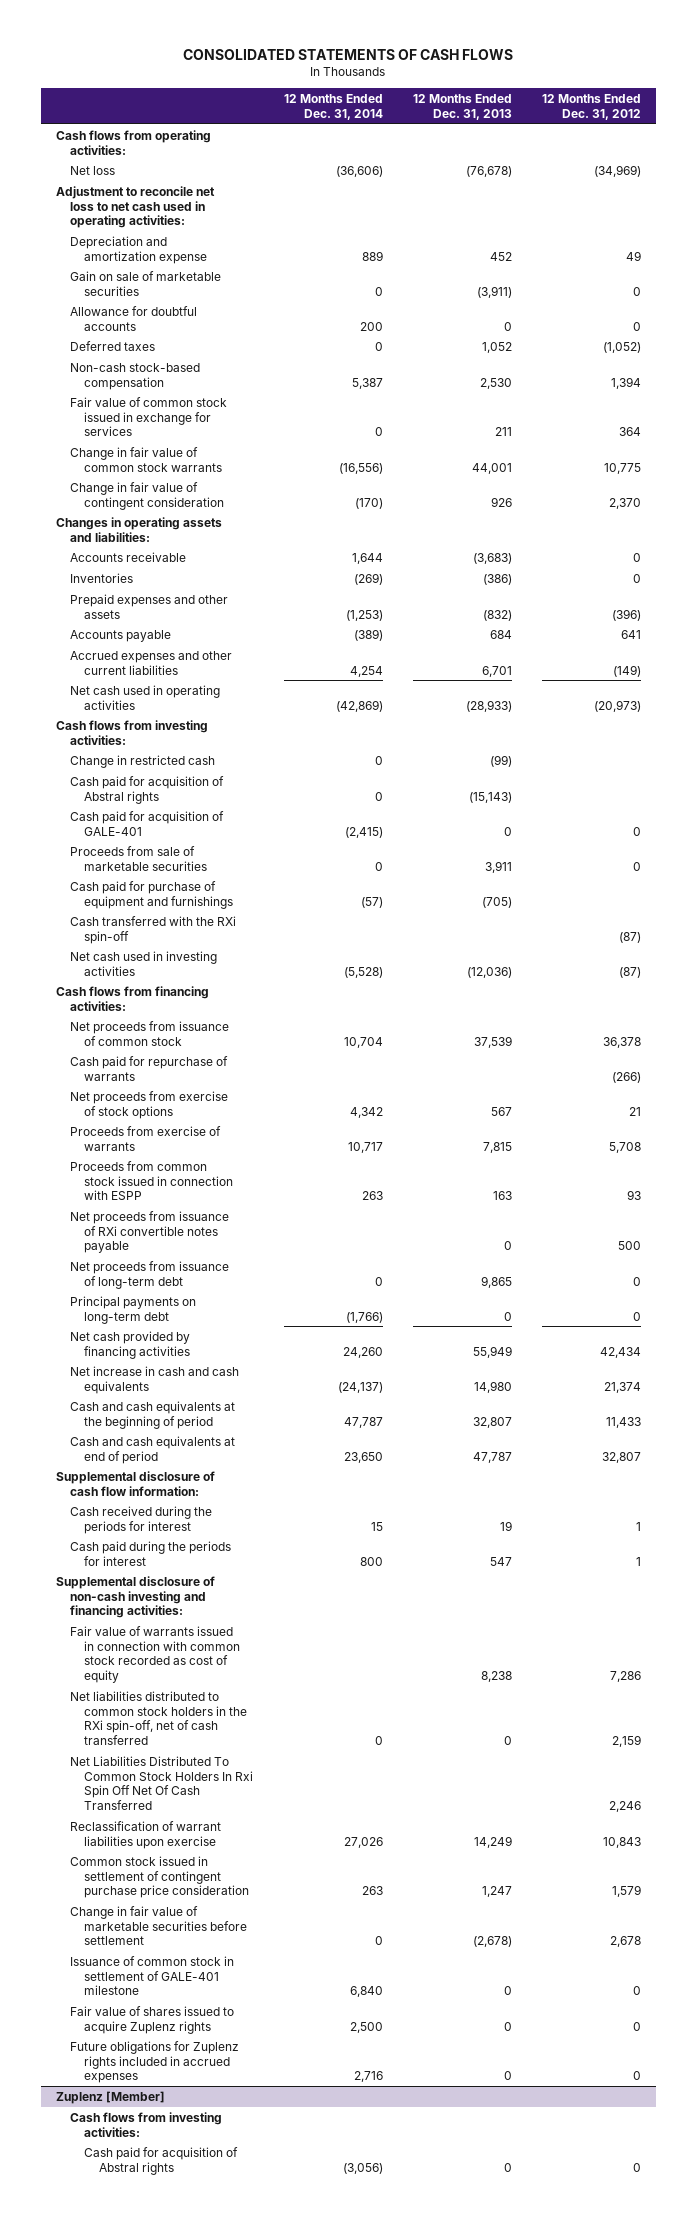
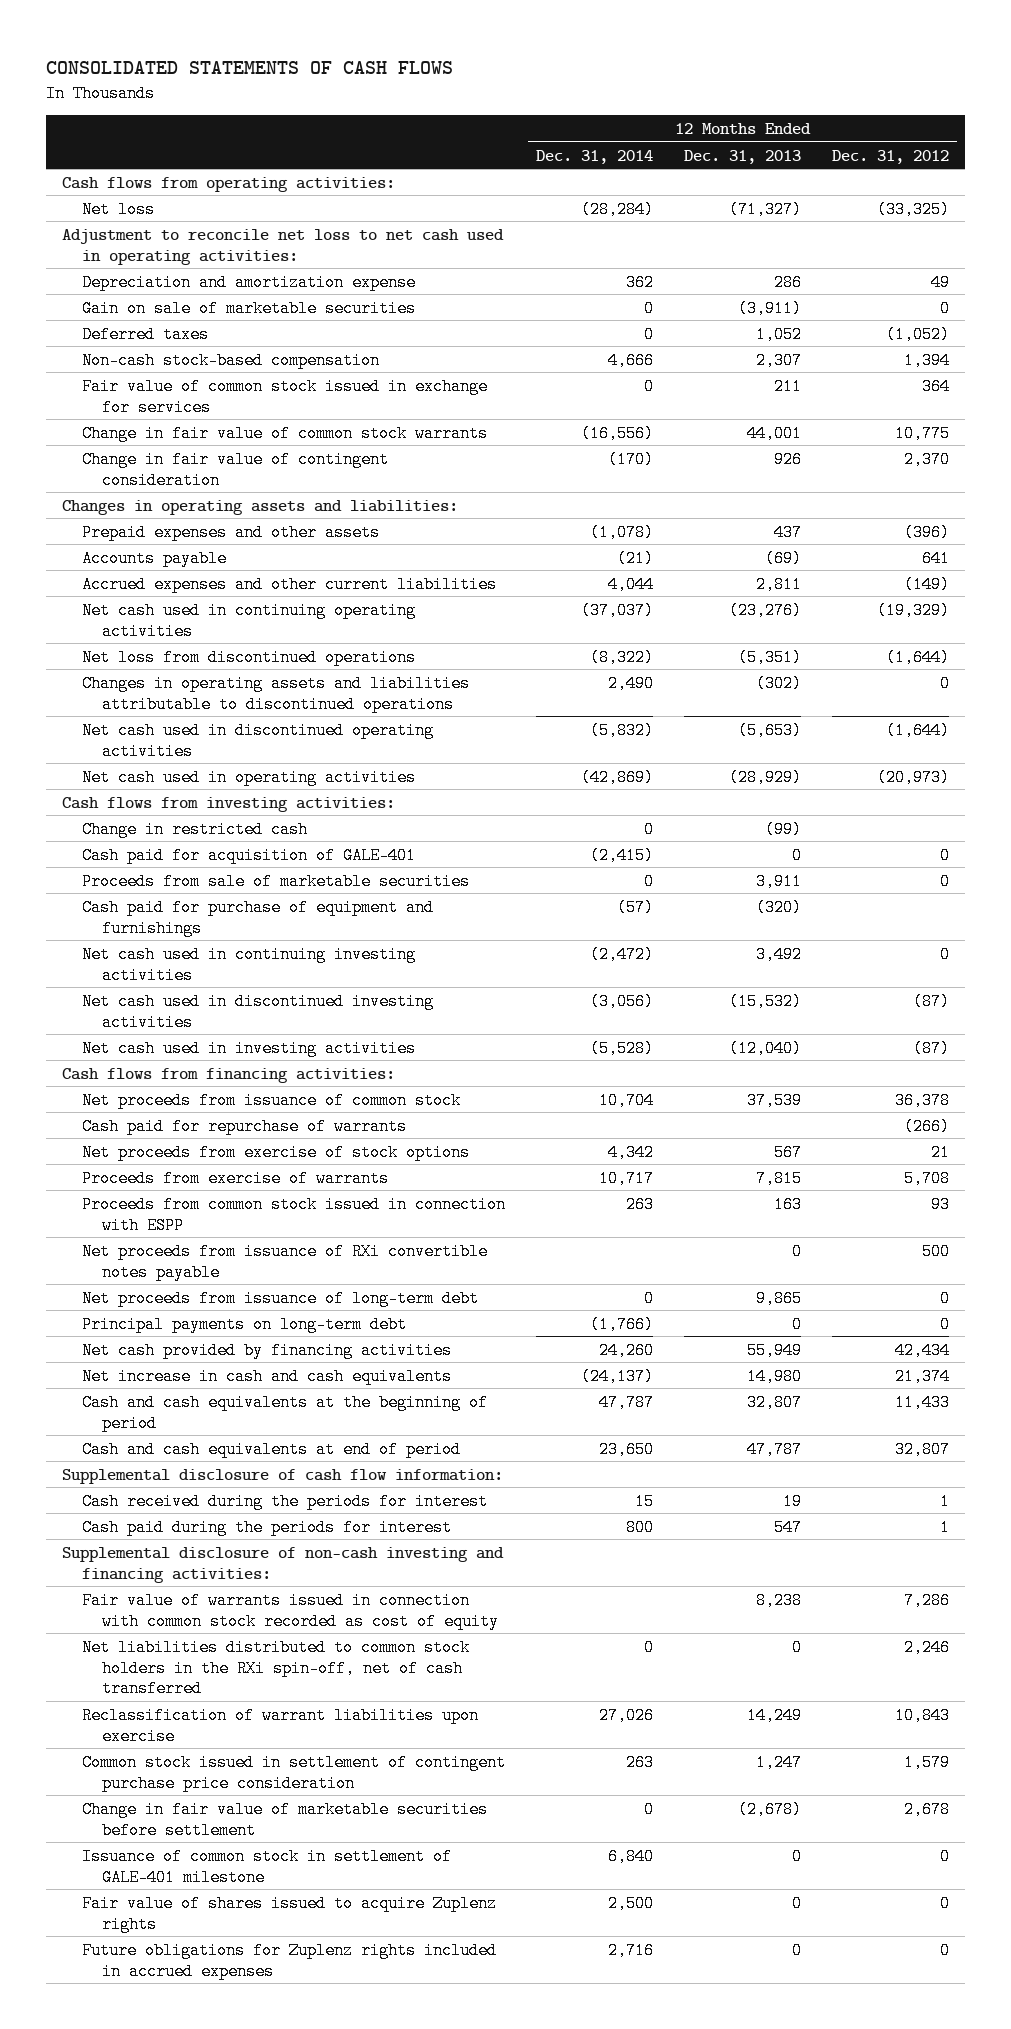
[335,165,383,177] (36,606) -> [581,200,655,218] (28,284)
[465,165,512,177] (76,678) -> [729,200,803,218] (71,327)
[593,164,641,177] (34,969) -> [877,200,951,218] (33,325)
[361,250,383,261] 889 -> [626,273,655,291] 362
[489,251,512,261] 452 -> [774,273,803,291] 286
[70,305,198,331] Allowance for doubtful accounts -> none
[351,377,383,389] 5,387 -> [608,351,655,369] 4,666
[479,377,512,389] 2,530 -> [756,351,803,369] 2,307
[70,551,187,562] Accounts receivable -> none
[70,572,134,583] Inventories -> none
[345,609,383,621] (1,253) -> [590,523,655,541] (1,078)
[482,609,512,621] (832) -> [774,523,803,541] 437
[353,628,383,641] (389) -> [617,549,655,567] (21)
[489,629,512,639] 684 -> [765,549,803,567] (69)
[349,665,383,677] 4,254 -> [608,575,655,593] 4,044
[481,665,512,677] 6,701 -> [756,575,803,593] 2,811
none -> [81,601,416,640] Net cash used in continuing operating activities
none -> [81,648,416,666] Net loss from discontinued operations
none -> [81,674,470,713] Changes in operating assets and liabilities attributable to discontinued operations
none -> [81,721,434,760] Net cash used in discontinued operating activities
[465,699,512,712] (28,933) -> [729,768,803,786] (28,929)
[70,775,225,804] Cash paid for acquisition of Abstral rights -> none
[70,915,237,944] Cash transferred with the RXi spin-off -> none
[481,896,512,908] (705) -> [756,898,803,916] (320)
none -> [81,945,416,984] Net cash used in continuing investing activities
none -> [81,992,434,1031] Net cash used in discontinued investing activities
[466,966,512,978] (12,036) -> [729,1039,803,1057] (12,040)
[70,1755,254,1810] Net Liabilities Distributed To Common Stock Holders In Rxi Spin Off Net Of Cash Transferred -> none
[611,1734,641,1747] 2,159 -> [904,1638,951,1656] 2,246
[55,2090,165,2104] Zuplenz [Member] -> none
[70,2111,223,2137] Cash flows from investing activities: -> none
[84,2146,239,2175] Cash paid for acquisition of Abstral rights -> none

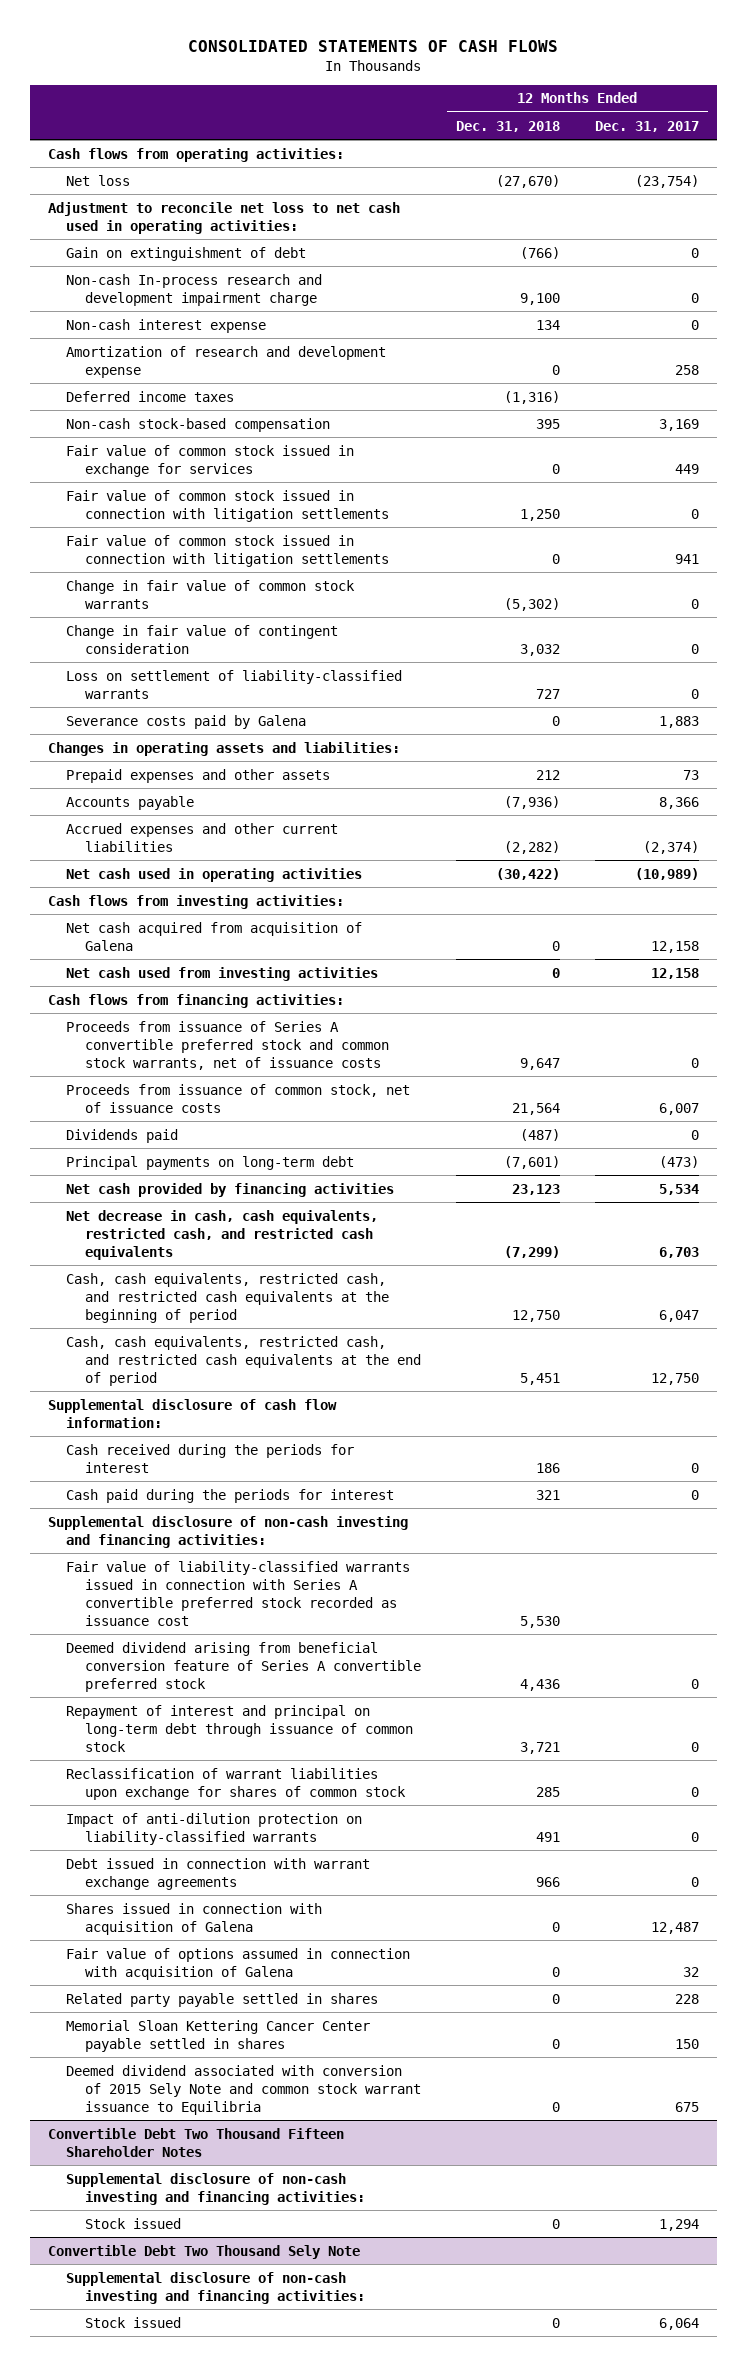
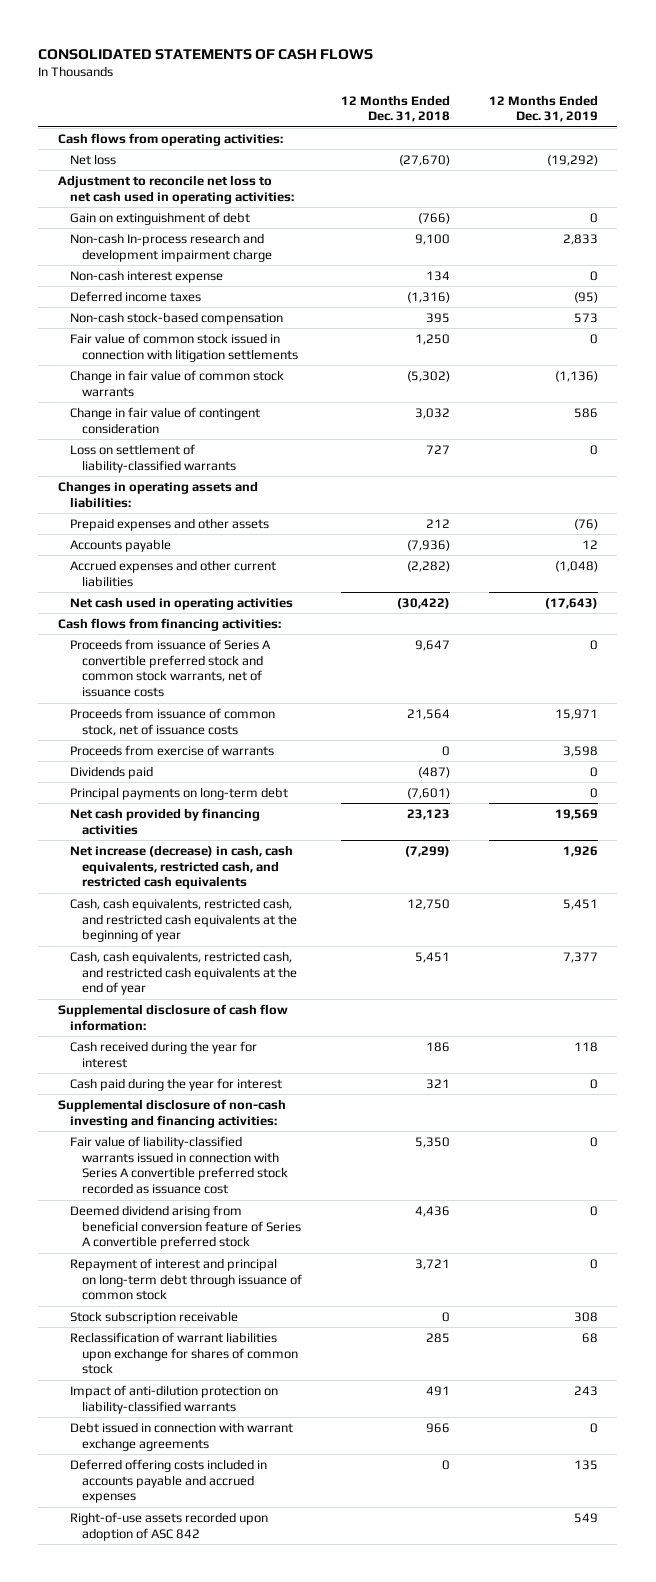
[595,120,700,132] Dec. 31, 2017 -> none
none -> [488,94,598,123] 12 Months Ended Dec. 31, 2019
[66,345,387,378] Amortization of research and development expense -> none
[66,444,355,477] Fair value of common stock issued in exchange for services -> none
[66,534,389,567] Fair value of common stock issued in connection with litigation settlements -> none
[66,714,307,729] Severance costs paid by Galena -> none
[47,894,344,909] Cash flows from investing activities: -> none
[66,921,363,951] Net cash acquired from acquisition of Galena -> none
[66,966,379,981] Net cash used from investing activities -> none
none -> [70,744,275,756] Proceeds from exercise of warrants
[66,1209,379,1260] Net decrease in cash, cash equivalents, restricted cash, and restricted cash equivalents -> [70,844,294,890] Net increase (decrease) in cash, cash equivalents, restricted cash, and restricted cash equivalents
[66,1272,389,1323] Cash, cash equivalents, restricted cash, and restricted cash equivalents at the beginning of period -> [70,897,298,943] Cash, cash equivalents, restricted cash, and restricted cash equivalents at the beginning of year
[66,1335,421,1386] Cash, cash equivalents, restricted cash, and restricted cash equivalents at the end of period -> [70,950,298,996] Cash, cash equivalents, restricted cash, and restricted cash equivalents at the end of year
[66,1443,355,1473] Cash received during the periods for interest -> [70,1040,258,1068] Cash received during the year for interest
[66,1488,395,1503] Cash paid during the periods for interest -> [70,1077,283,1091] Cash paid during the year for interest
[519,1615,560,1628] 5,530 -> [415,1136,451,1148] 5,350
none -> [70,1310,239,1324] Stock subscription receivable
[66,1902,323,1935] Shares issued in connection with acquisition of Galena -> none
[66,1947,411,1980] Fair value of options assumed in connection with acquisition of Galena -> none
[66,1992,379,2007] Related party payable settled in shares -> none
[66,2019,371,2052] Memorial Sloan Kettering Cancer Center payable settled in shares -> none
[66,2064,421,2115] Deemed dividend associated with conversion of 2015 Sely Note and common stock warrant issuance to Equilibria -> none
[47,2127,344,2157] Convertible Debt Two Thousand Fifteen Shareholder Notes -> none
[66,2172,365,2205] Supplemental disclosure of non-cash investing and financing activities: -> none
[84,2217,181,2229] Stock issued -> none
[47,2244,360,2259] Convertible Debt Two Thousand Sely Note -> none
[66,2271,365,2304] Supplemental disclosure of non-cash investing and financing activities: -> none
[84,2316,181,2328] Stock issued -> none
none -> [70,1458,268,1504] Deferred offering costs included in accounts payable and accrued expenses
none -> [70,1511,269,1541] Right-of-use assets recorded upon adoption of ASC 842

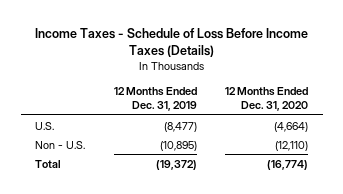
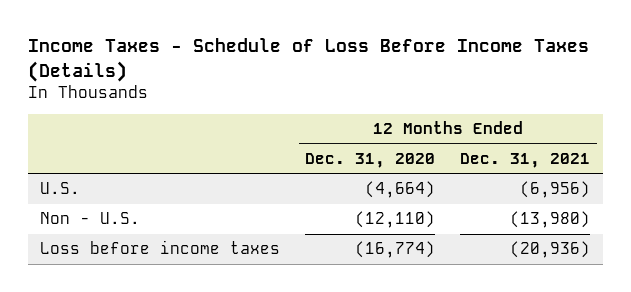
[113,86,197,111] 12 Months Ended Dec. 31, 2019 -> none
none -> [460,152,591,168] Dec. 31, 2021
[35,159,62,168] Total -> [40,240,281,255] Loss before income taxes

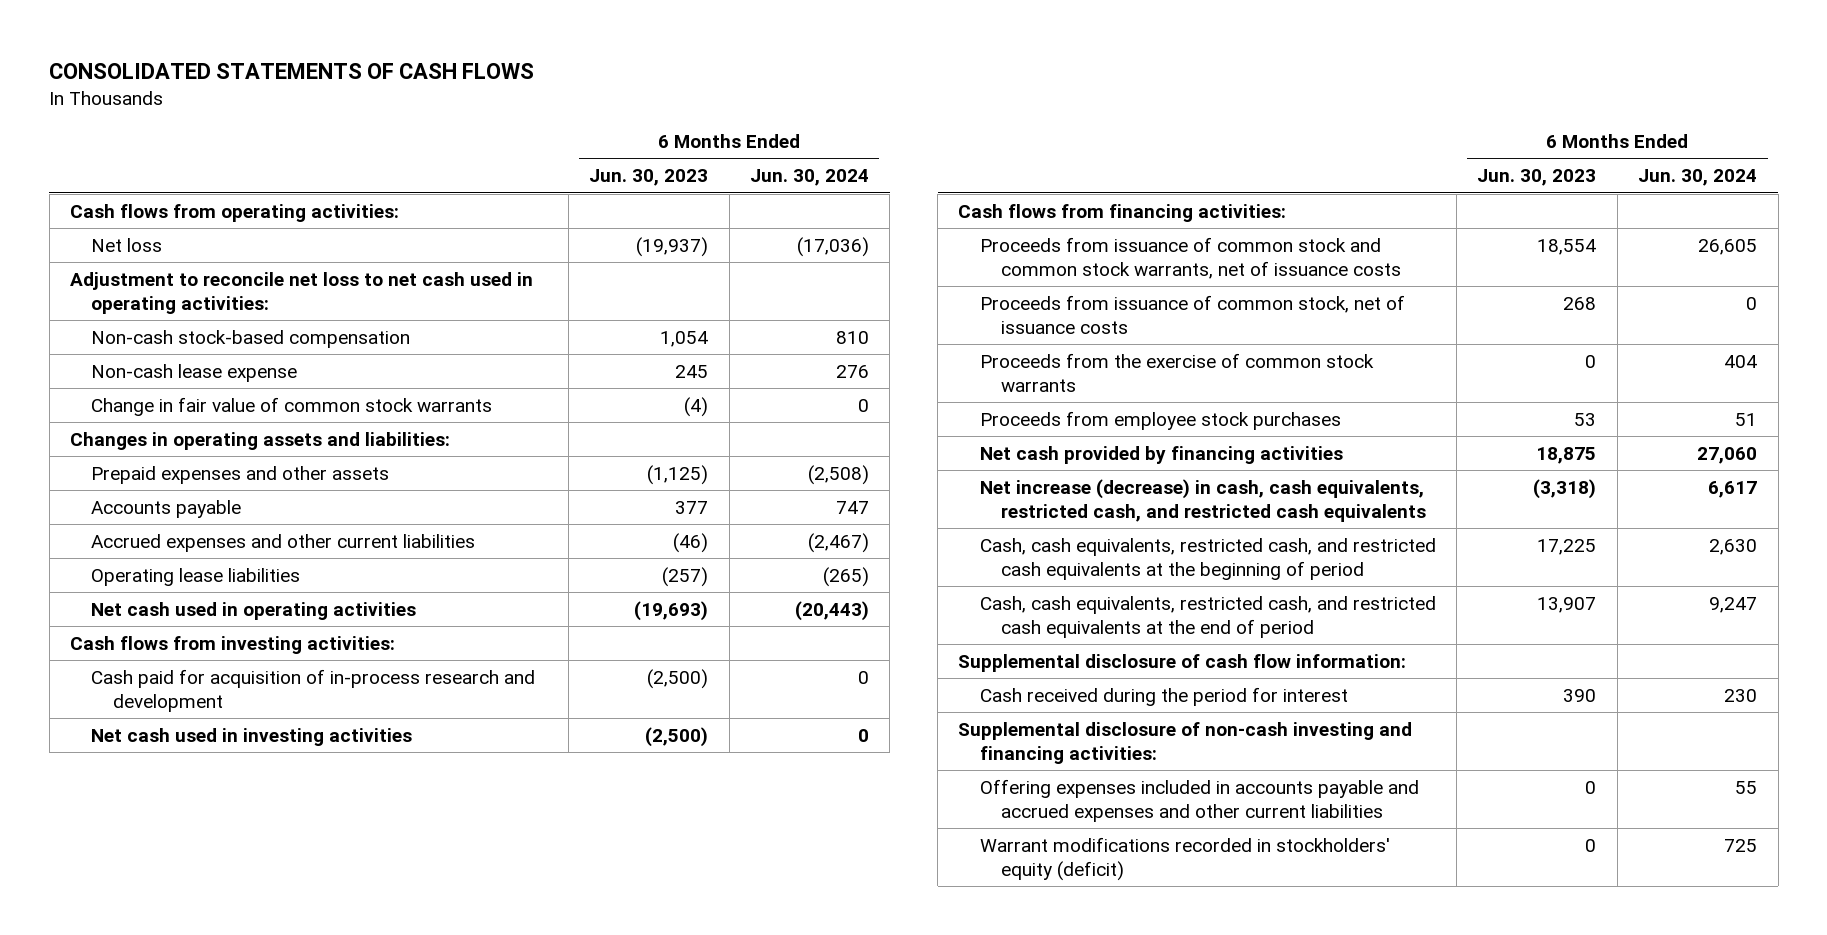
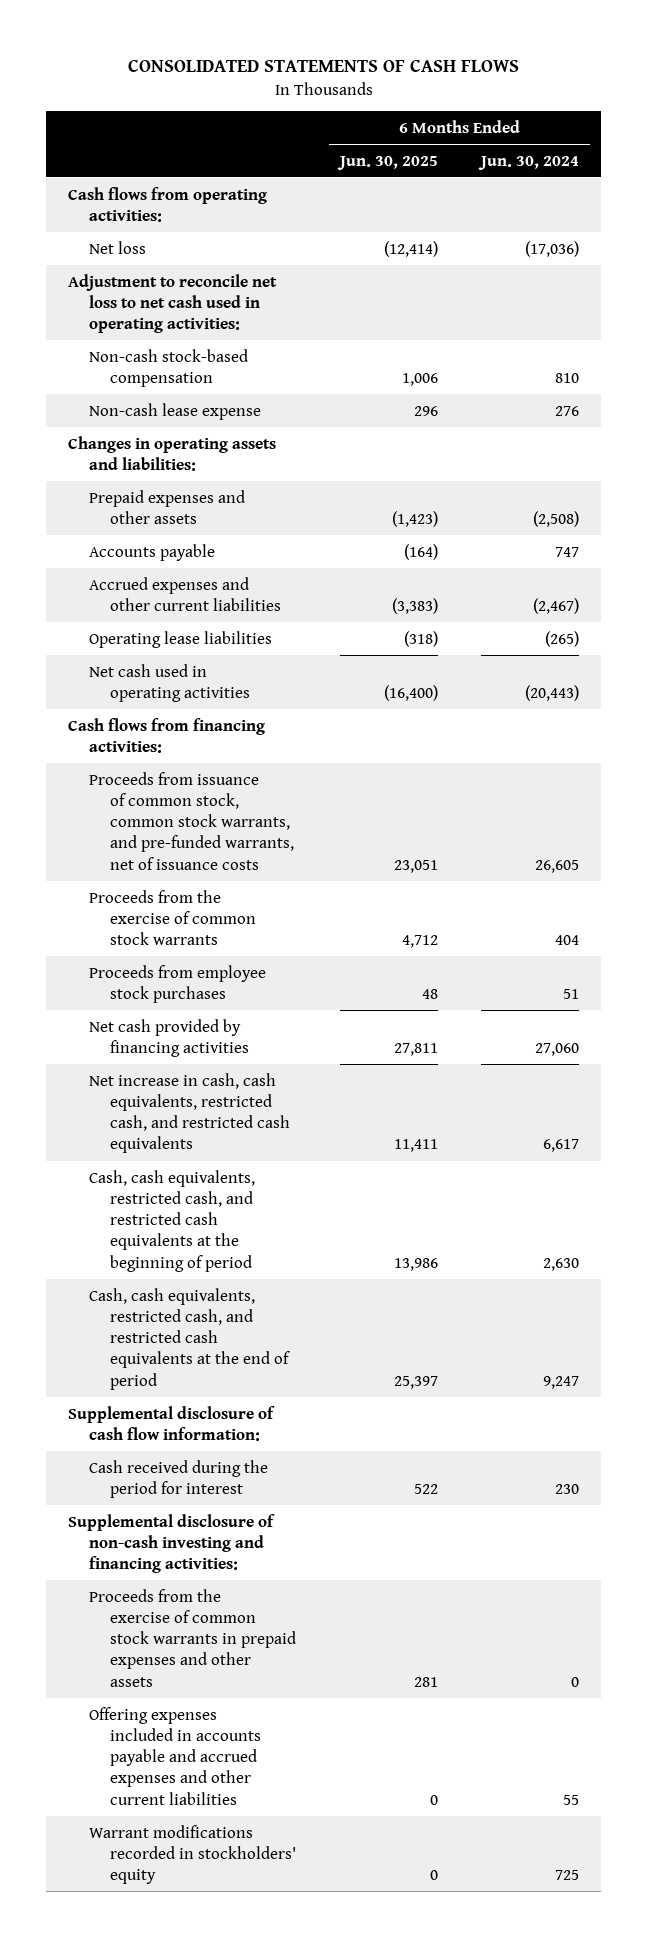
[589,169,709,187] Jun. 30, 2023 -> none
none -> [336,155,438,170] Jun. 30, 2025
[91,397,493,417] Change in fair value of common stock warrants -> none
[70,636,396,655] Cash flows from investing activities: -> none
[91,669,536,712] Cash paid for acquisition of in-process research and development -> none
[91,728,413,747] Net cash used in investing activities -> none
[979,295,1405,334] Proceeds from issuance of common stock, net of issuance costs -> none
[979,237,1402,279] Proceeds from issuance of common stock and common stock warrants, net of issuance costs -> [89,771,295,870] Proceeds from issuance of common stock, common stock warrants, and pre-funded warrants, net of issuance costs
[979,479,1427,522] Net increase (decrease) in cash, cash equivalents, restricted cash, and restricted cash equivalents -> [89,1072,291,1154] Net increase in cash, cash equivalents, restricted cash, and restricted cash equivalents
none -> [89,1588,297,1687] Proceeds from the exercise of common stock warrants in prepaid expenses and other assets
[979,837,1390,881] Warrant modifications recorded in stockholders' equity (deficit) -> [89,1824,297,1885] Warrant modifications recorded in stockholders' equity

